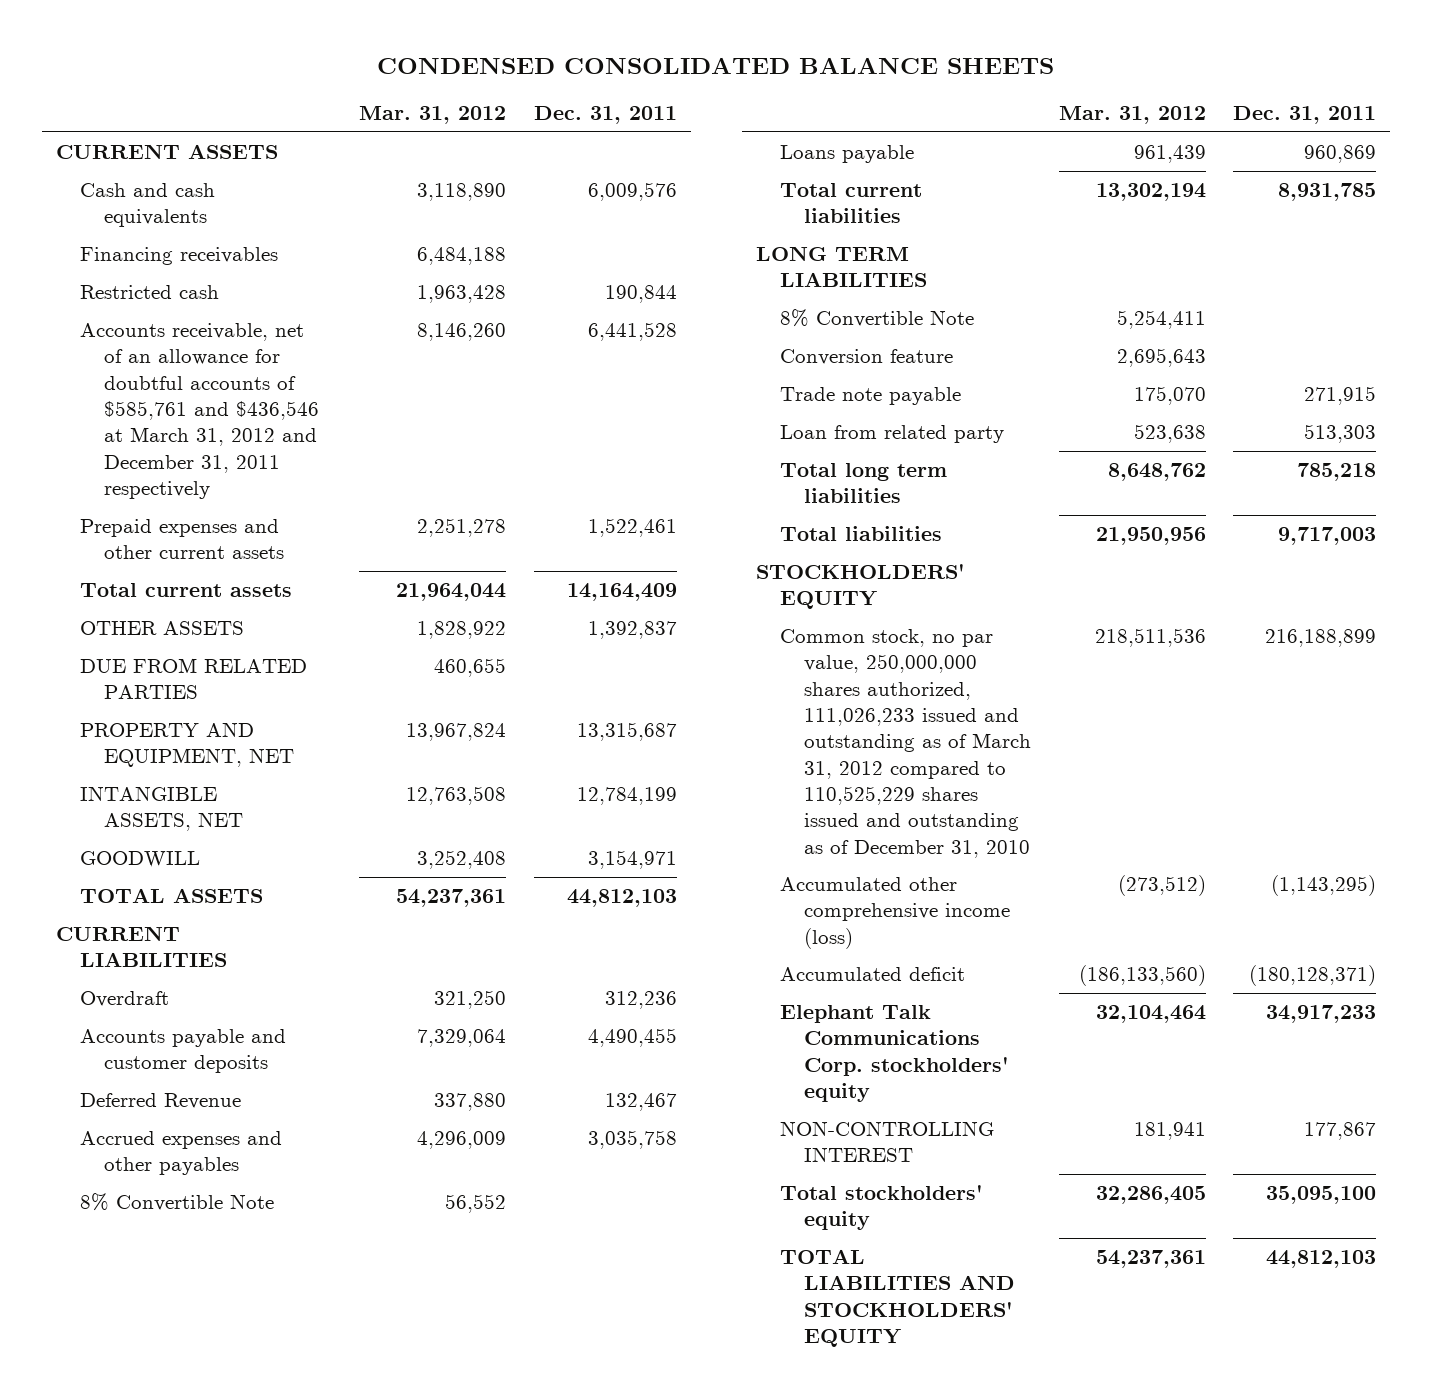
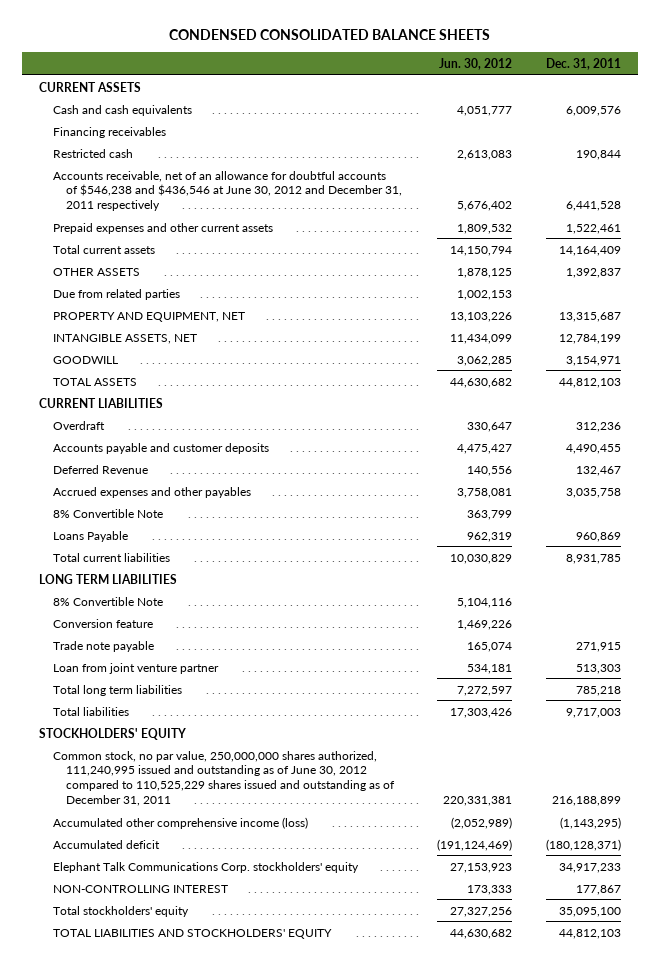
[358,105,506,124] Mar. 31, 2012 -> none
none -> [438,57,512,70] Jun. 30, 2012
[80,322,319,499] Accounts receivable, net of an allowance for doubtful accounts of $585,761 and $436,546 at March 31, 2012 and December 31, 2011 respectively -> [52,170,403,212] Accounts receivable, net of an allowance for doubtful accounts of $546,238 and $436,546 at June 30, 2012 and December 31, 2011 respectively
[80,657,308,700] DUE FROM RELATED PARTIES -> [52,288,180,300] Due from related parties
[779,144,914,163] Loans payable -> [52,530,128,542] Loans Payable
[779,424,1004,443] Loan from related party -> [52,662,219,674] Loan from joint venture partner
[779,628,1031,858] Common stock, no par value, 250,000,000 shares authorized, 111,026,233 issued and outstanding as of March 31, 2012 compared to 110,525,229 shares issued and outstanding as of December 31, 2010 -> [52,750,396,806] Common stock, no par value, 250,000,000 shares authorized, 111,240,995 issued and outstanding as of June 30, 2012 compared to 110,525,229 shares issued and outstanding as of December 31, 2011

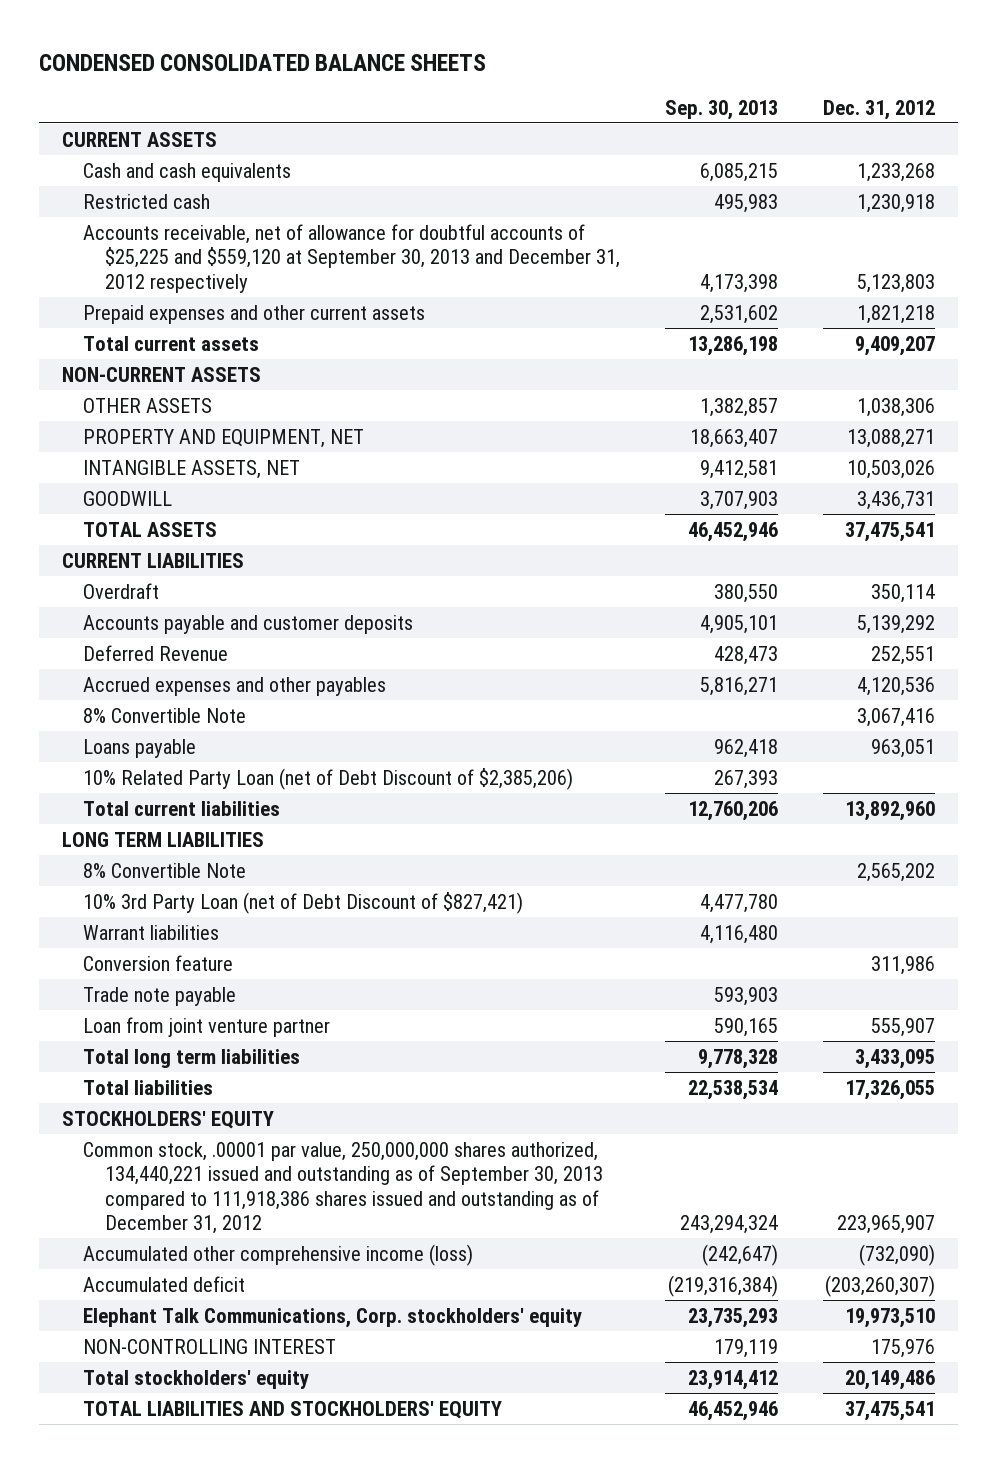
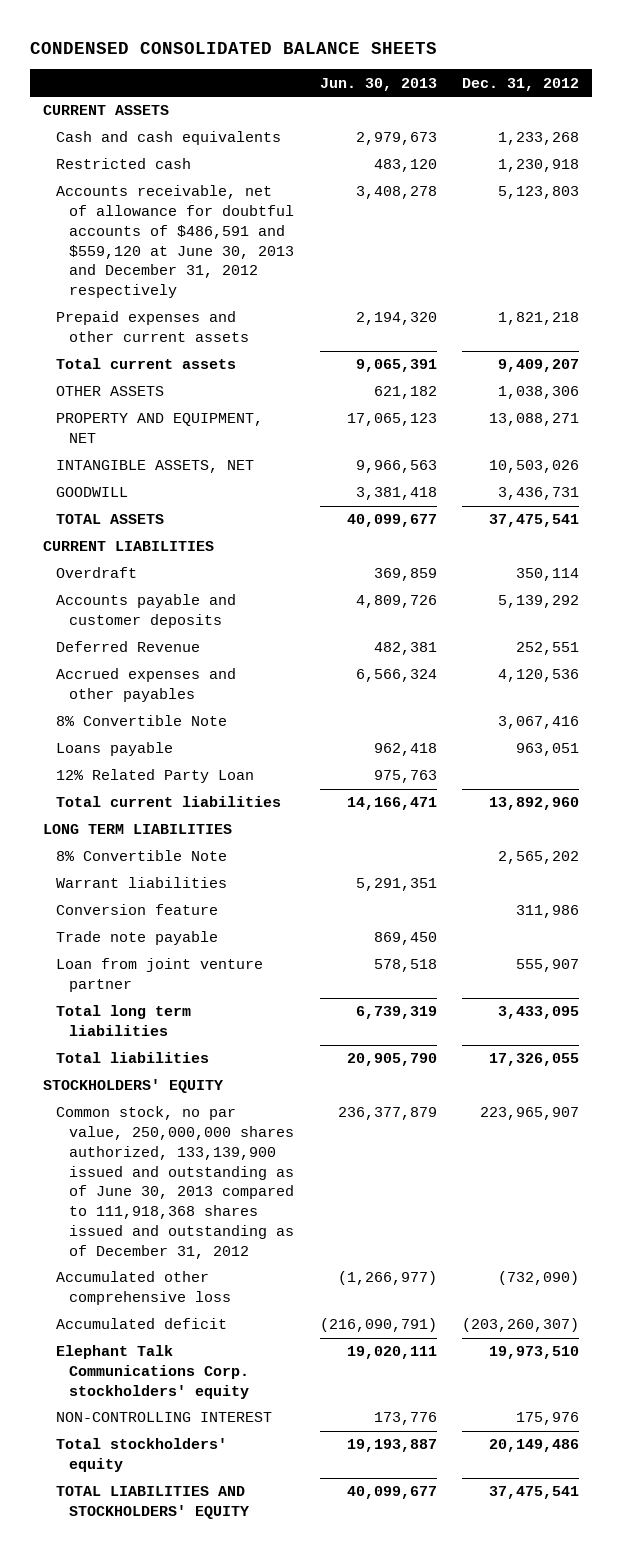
[664,99,778,120] Sep. 30, 2013 -> none
none -> [319,77,437,91] Jun. 30, 2013
[83,223,620,293] Accounts receivable, net of allowance for doubtful accounts of $25,225 and $559,120 at September 30, 2013 and December 31, 2012 respectively -> [56,185,295,299] Accounts receivable, net of allowance for doubtful accounts of $486,591 and $559,120 at June 30, 2013 and December 31, 2012 respectively
[62,366,262,382] NON-CURRENT ASSETS -> none
[83,767,574,790] 10% Related Party Loan (net of Debt Discount of $2,385,206) -> [56,769,255,784] 12% Related Party Loan
[83,891,524,914] 10% 3rd Party Loan (net of Debt Discount of $827,421) -> none
[83,1141,603,1235] Common stock, .00001 par value, 250,000,000 shares authorized, 134,440,221 issued and outstanding as of September 30, 2013 compared to 111,918,386 shares issued and outstanding as of December 31, 2012 -> [56,1106,295,1259] Common stock, no par value, 250,000,000 shares authorized, 133,139,900 issued and outstanding as of June 30, 2013 compared to 111,918,368 shares issued and outstanding as of December 31, 2012
[83,1243,474,1266] Accumulated other comprehensive income (loss) -> [56,1271,232,1306] Accumulated other comprehensive loss
[83,1307,583,1328] Elephant Talk Communications, Corp. stockholders' equity -> [56,1345,250,1399] Elephant Talk Communications Corp. stockholders' equity

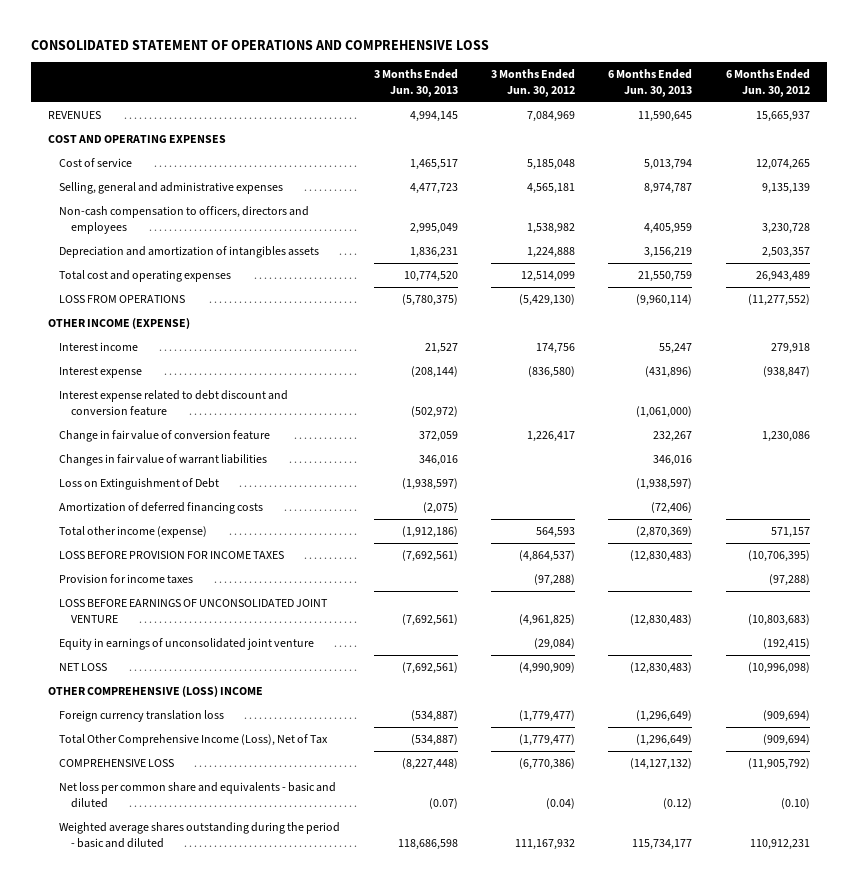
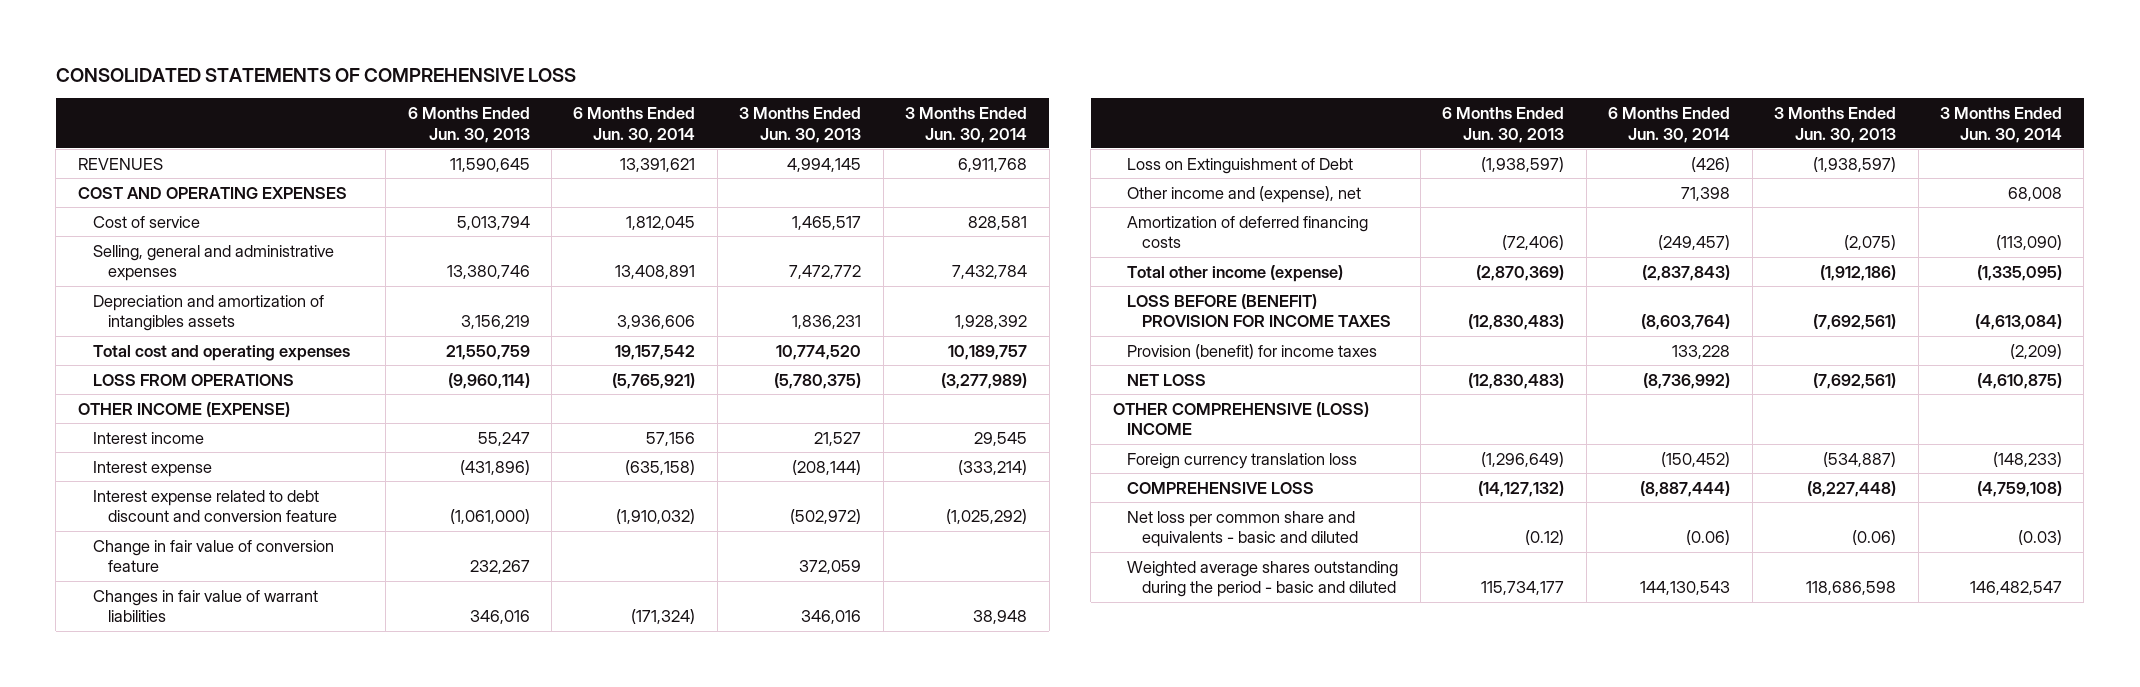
[31,40,490,51] CONSOLIDATED STATEMENT OF OPERATIONS AND COMPREHENSIVE LOSS -> [55,67,576,82] CONSOLIDATED STATEMENTS OF COMPREHENSIVE LOSS
[490,69,575,98] 3 Months Ended Jun. 30, 2012 -> none
[725,69,810,98] 6 Months Ended Jun. 30, 2012 -> none
none -> [573,106,696,143] 6 Months Ended Jun. 30, 2014
none -> [905,106,1028,143] 3 Months Ended Jun. 30, 2014
[59,205,310,234] Non-cash compensation to officers, directors and employees -> none
[409,182,458,194] 4,477,723 -> [789,265,862,280] 7,472,772
[644,182,693,194] 8,974,787 -> [446,265,530,280] 13,380,746
none -> [1127,185,1362,203] Other income and (expense), net
[59,598,329,623] LOSS BEFORE EARNINGS OF UNCONSOLIDATED JOINT VENTURE -> none
[59,637,315,650] Equity in earnings of unconsolidated joint venture -> none
[59,550,285,559] LOSS BEFORE PROVISION FOR INCOME TAXES -> [1127,293,1392,328] LOSS BEFORE (BENEFIT) PROVISION FOR INCOME TAXES
[59,573,194,584] Provision for income taxes -> [1127,343,1378,359] Provision (benefit) for income taxes
[59,733,329,746] Total Other Comprehensive Income (Loss), Net of Tax -> none
[428,797,458,809] (0.07) -> [1852,530,1897,546] (0.06)

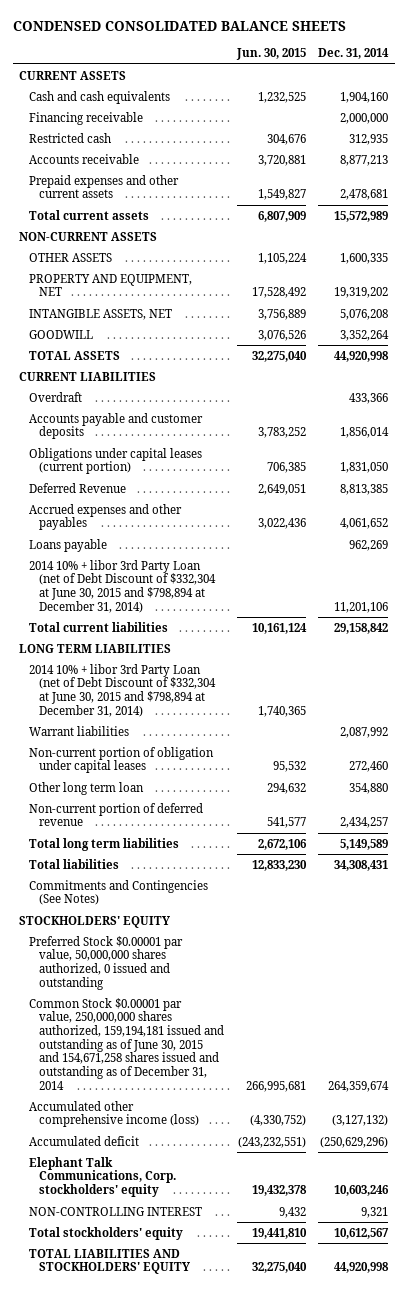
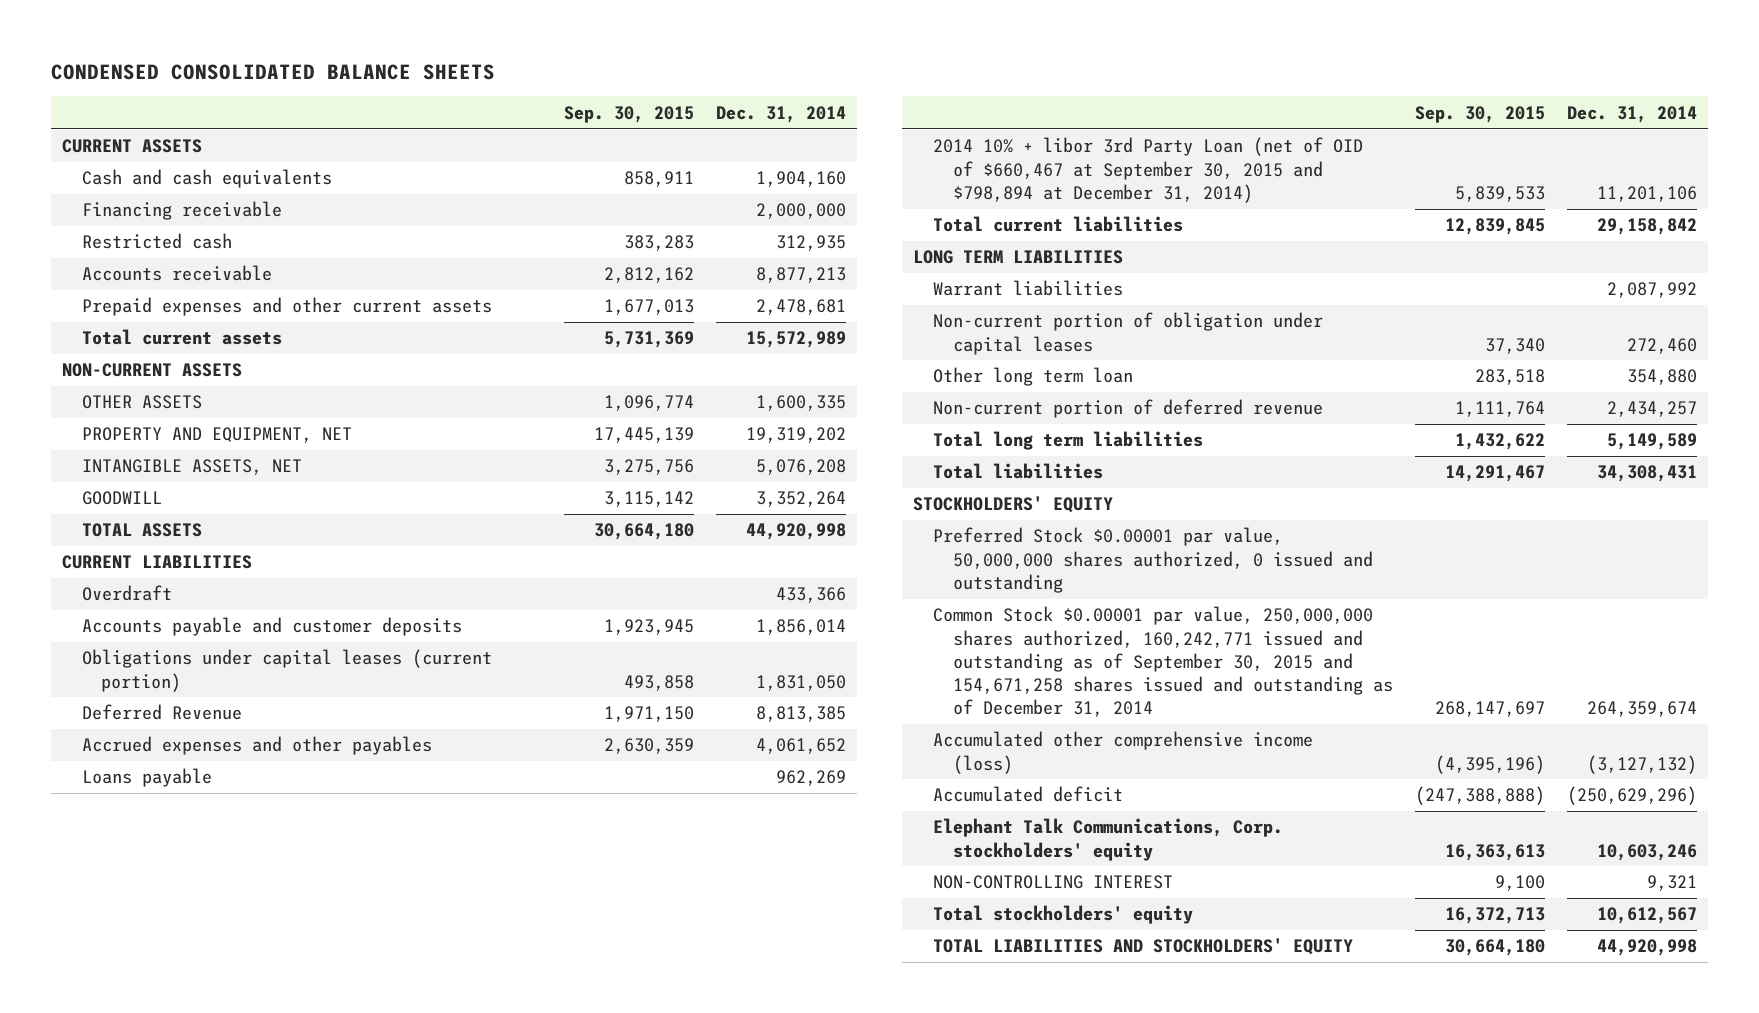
[235,48,306,61] Jun. 30, 2015 -> none
none -> [563,105,694,123] Sep. 30, 2015
[29,559,216,613] 2014 10% + libor 3rd Party Loan (net of Debt Discount of $332,304 at June 30, 2015 and $798,894 at December 31, 2014) -> [932,137,1363,203] 2014 10% + libor 3rd Party Loan (net of OID of $660,467 at September 30, 2015 and $798,894 at December 31, 2014)
[29,663,216,717] 2014 10% + libor 3rd Party Loan (net of Debt Discount of $332,304 at June 30, 2015 and $798,894 at December 31, 2014) -> none
[29,879,209,906] Commitments and Contingencies (See Notes) -> none
[29,997,224,1090] Common Stock $0.00001 par value, 250,000,000 shares authorized, 159,194,181 issued and outstanding as of June 30, 2015 and 154,671,258 shares issued and outstanding as of December 31, 2014 -> [932,606,1393,718] Common Stock $0.00001 par value, 250,000,000 shares authorized, 160,242,771 issued and outstanding as of September 30, 2015 and 154,671,258 shares issued and outstanding as of December 31, 2014

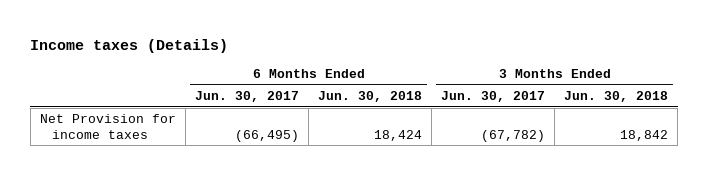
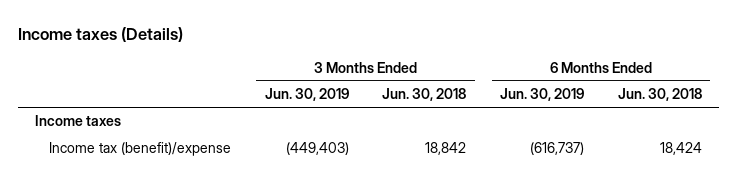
[195,91,300,103] Jun. 30, 2017 -> none
[441,91,546,103] Jun. 30, 2017 -> none
none -> [264,88,349,102] Jun. 30, 2019
none -> [500,88,585,102] Jun. 30, 2019
none -> [34,115,121,127] Income taxes
[39,114,176,139] Net Provision for income taxes -> [49,142,232,157] Income tax (benefit)/expense

